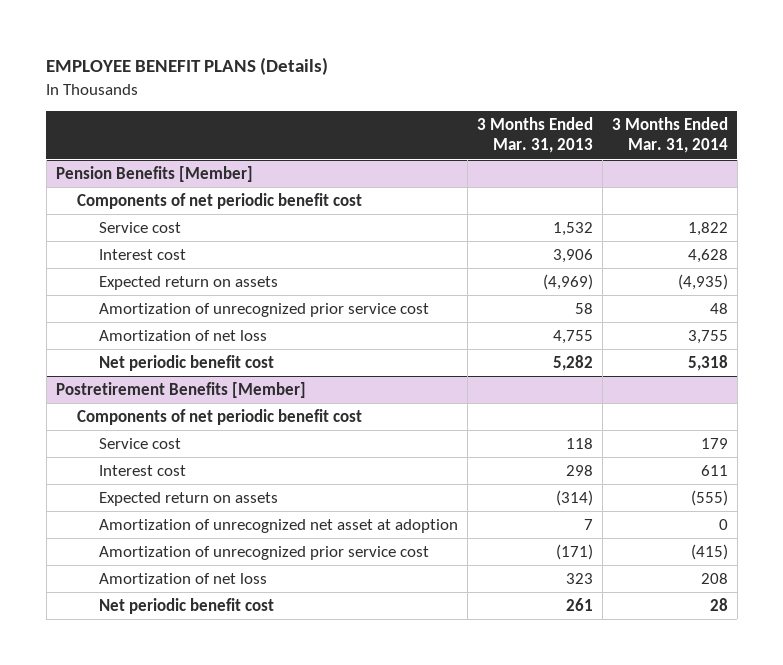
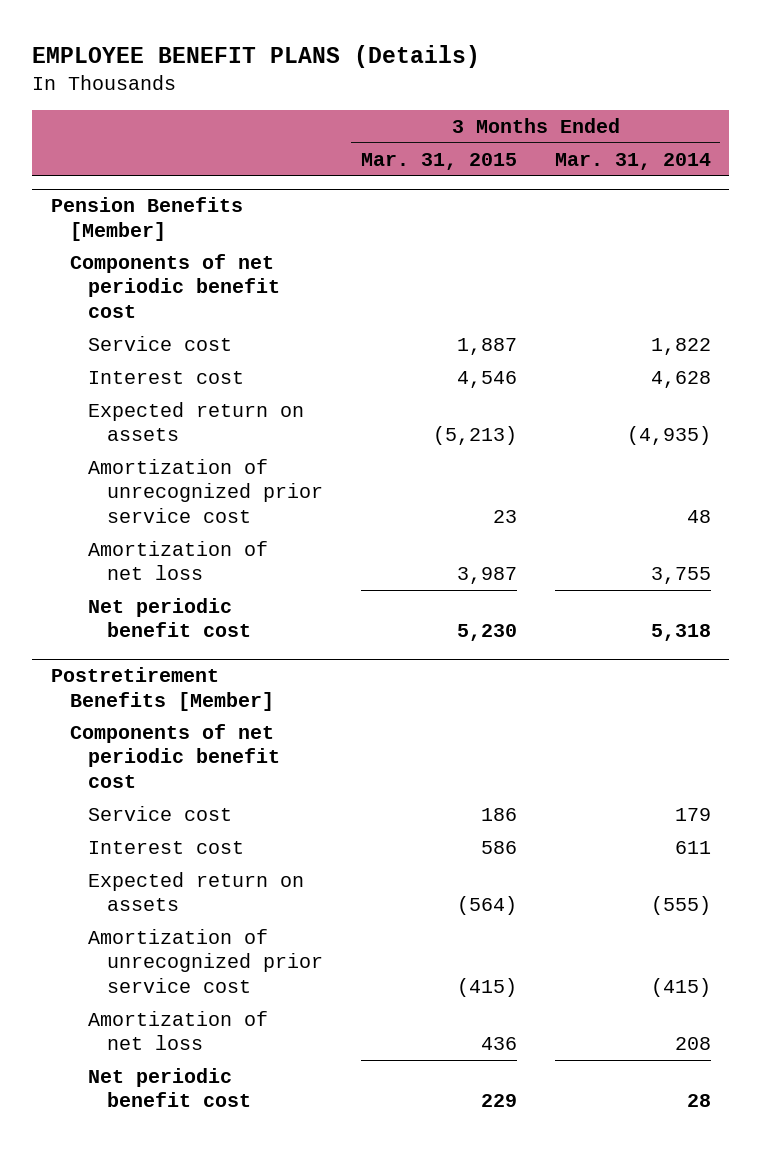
[476,117,593,154] 3 Months Ended Mar. 31, 2013 -> none
none -> [360,152,517,170] Mar. 31, 2015
[99,519,459,534] Amortization of unrecognized net asset at adoption -> none

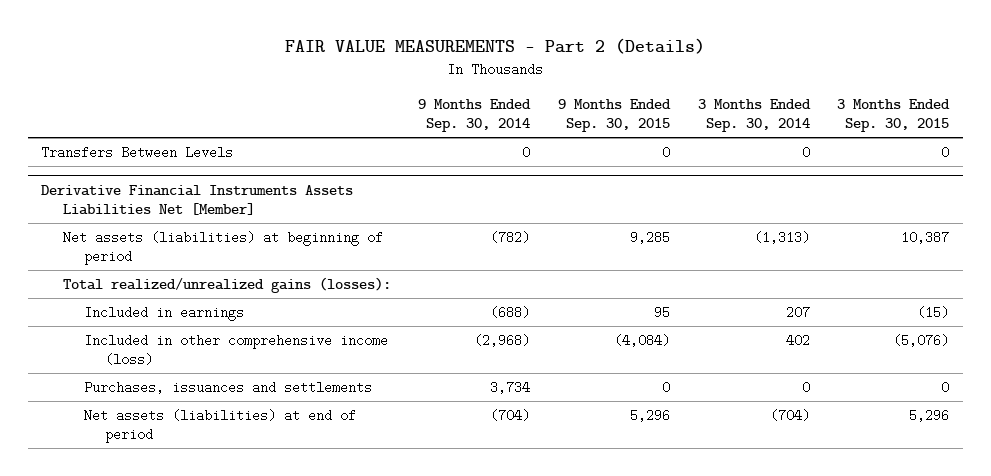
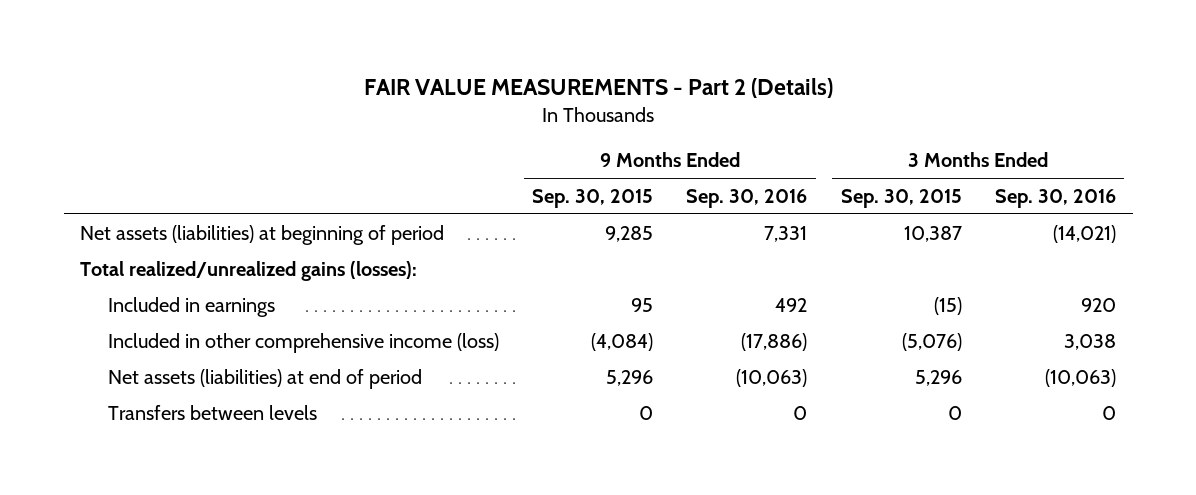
[418,98,532,133] 9 Months Ended Sep. 30, 2014 -> none
[697,98,811,133] 3 Months Ended Sep. 30, 2014 -> none
none -> [686,189,808,209] Sep. 30, 2016
none -> [994,189,1116,209] Sep. 30, 2016
[41,145,234,159] Transfers Between Levels -> none
[41,184,354,215] Derivative Financial Instruments Assets Liabilities Net [Member] -> none
[83,380,372,394] Purchases, issuances and settlements -> none
none -> [107,404,317,420] Transfers between levels

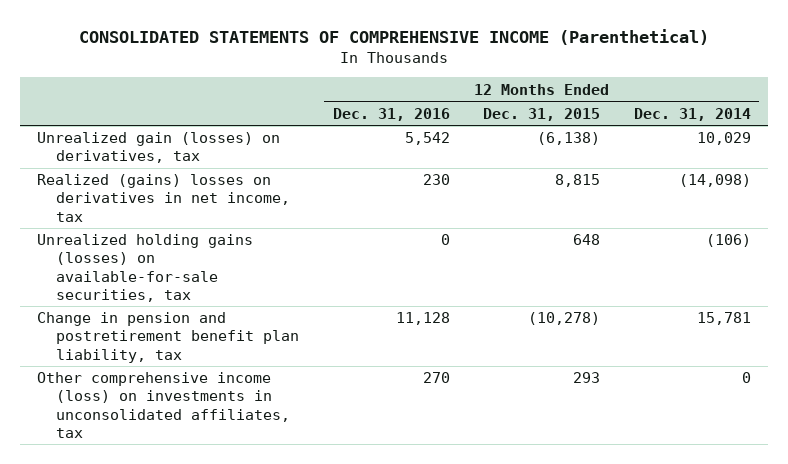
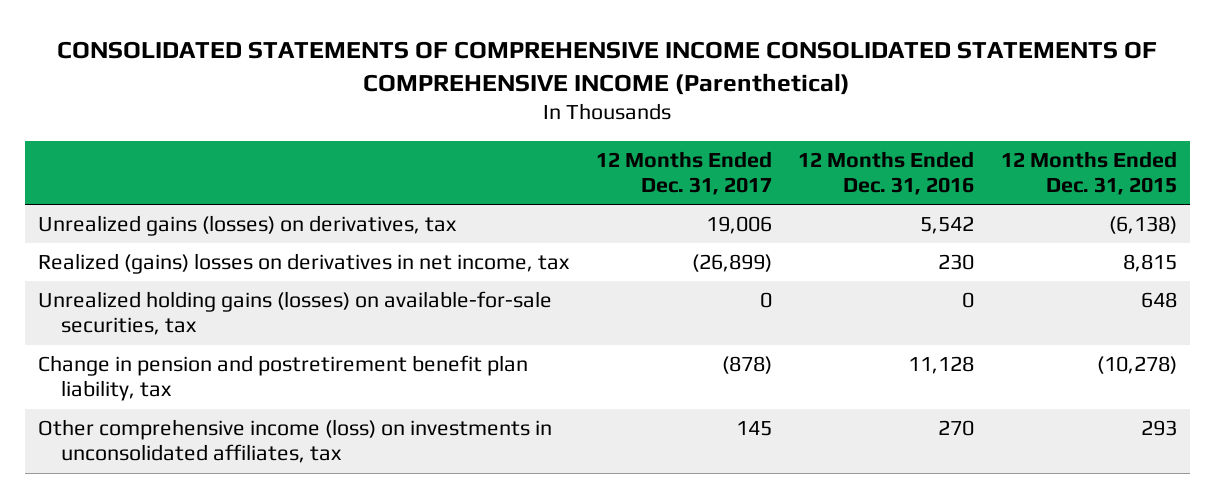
[78,28,709,45] CONSOLIDATED STATEMENTS OF COMPREHENSIVE INCOME (Parenthetical) -> [57,40,1158,95] CONSOLIDATED STATEMENTS OF COMPREHENSIVE INCOME CONSOLIDATED STATEMENTS OF COMPREHENSIVE INCOME (Parenthetical)
[633,107,751,121] Dec. 31, 2014 -> none
none -> [595,150,772,196] 12 Months Ended Dec. 31, 2017
[36,132,280,164] Unrealized gain (losses) on derivatives, tax -> [37,215,457,237] Unrealized gains (losses) on derivatives, tax

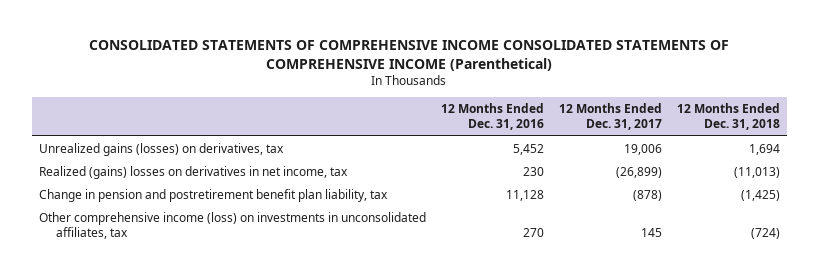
[1000,150,1177,196] 12 Months Ended Dec. 31, 2015 -> none
none -> [676,102,780,131] 12 Months Ended Dec. 31, 2018
[920,216,975,235] 5,542 -> [512,143,544,155] 5,452
[37,291,552,336] Unrealized holding gains (losses) on available-for-sale securities, tax -> none

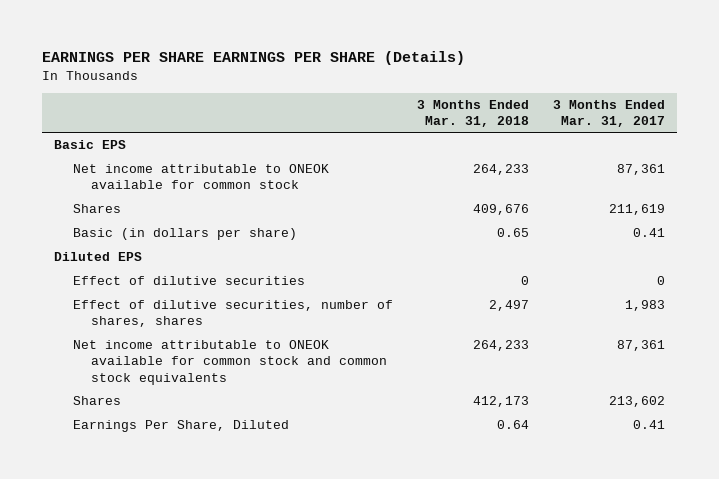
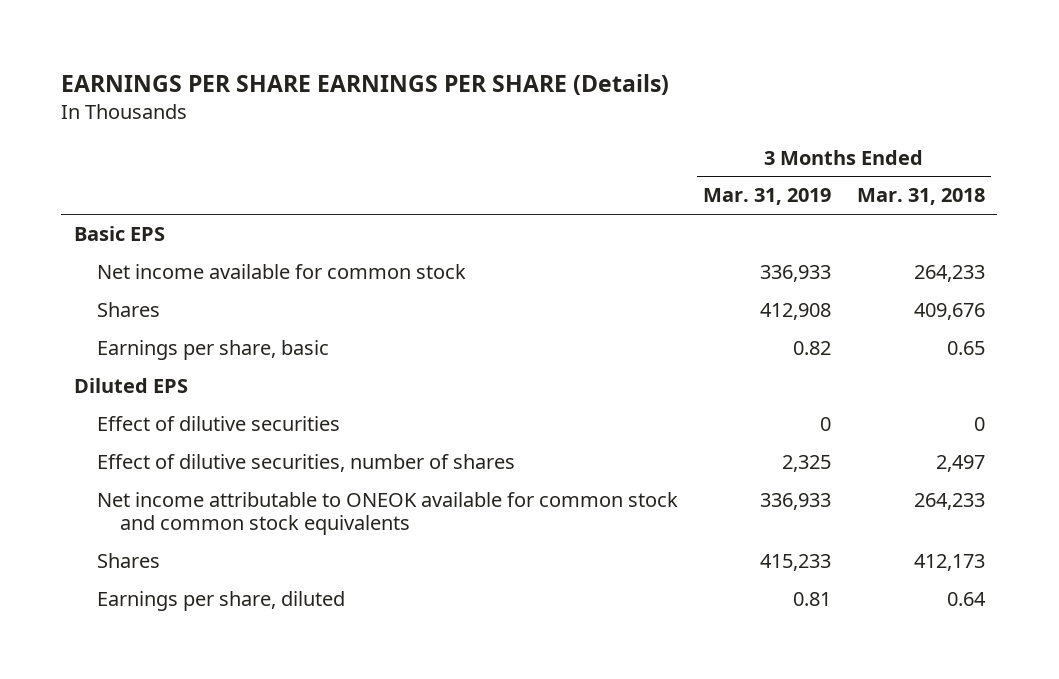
[552,99,665,127] 3 Months Ended Mar. 31, 2017 -> none
none -> [703,188,832,206] Mar. 31, 2019
[72,164,329,190] Net income attributable to ONEOK available for common stock -> [96,263,466,279] Net income available for common stock
[72,228,297,241] Basic (in dollars per share) -> [96,339,329,360] Earnings per share, basic
[72,300,393,328] Effect of dilutive securities, number of shares, shares -> [96,453,515,472] Effect of dilutive securities, number of shares
[72,420,289,433] Earnings Per Share, Diluted -> [96,590,345,611] Earnings per share, diluted

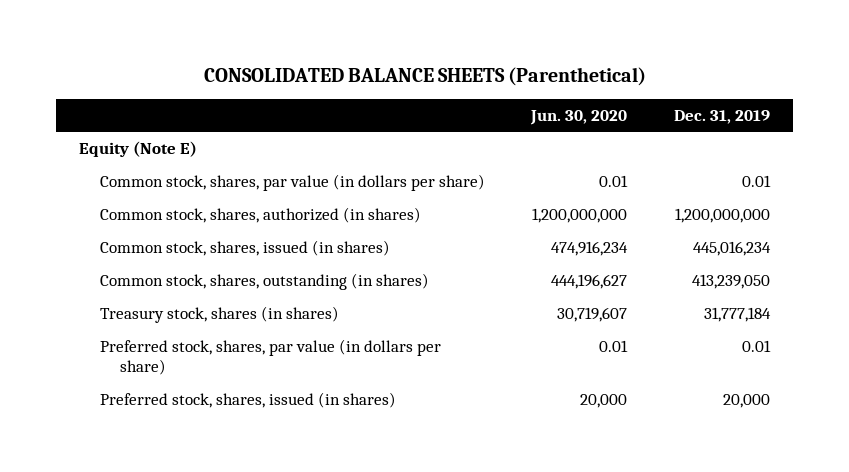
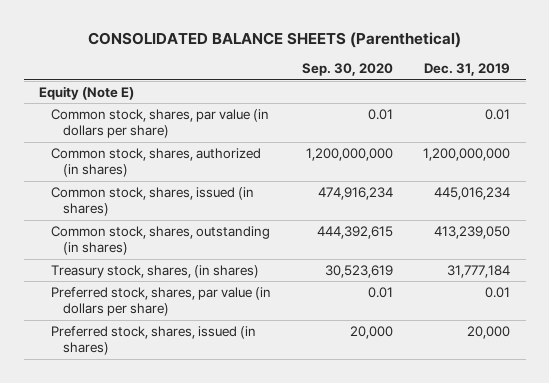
[530,109,628,125] Jun. 30, 2020 -> none
none -> [301,63,393,77] Sep. 30, 2020
[99,306,339,324] Treasury stock, shares (in shares) -> [50,264,259,278] Treasury stock, shares, (in shares)

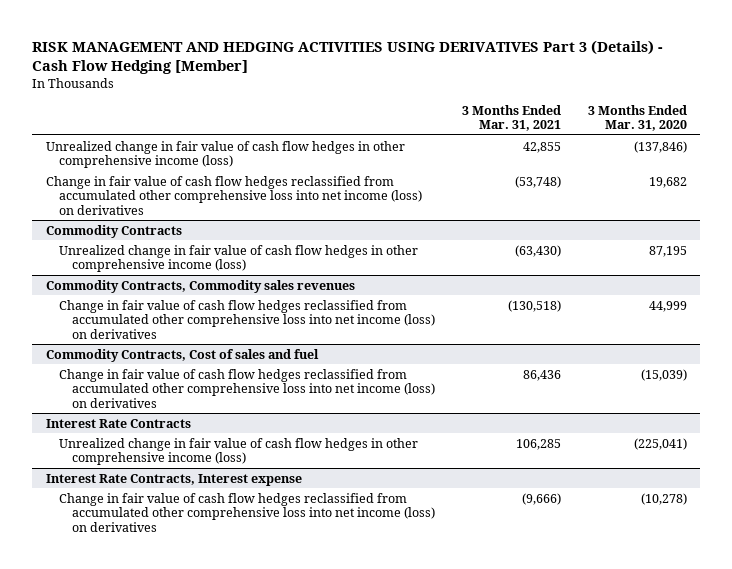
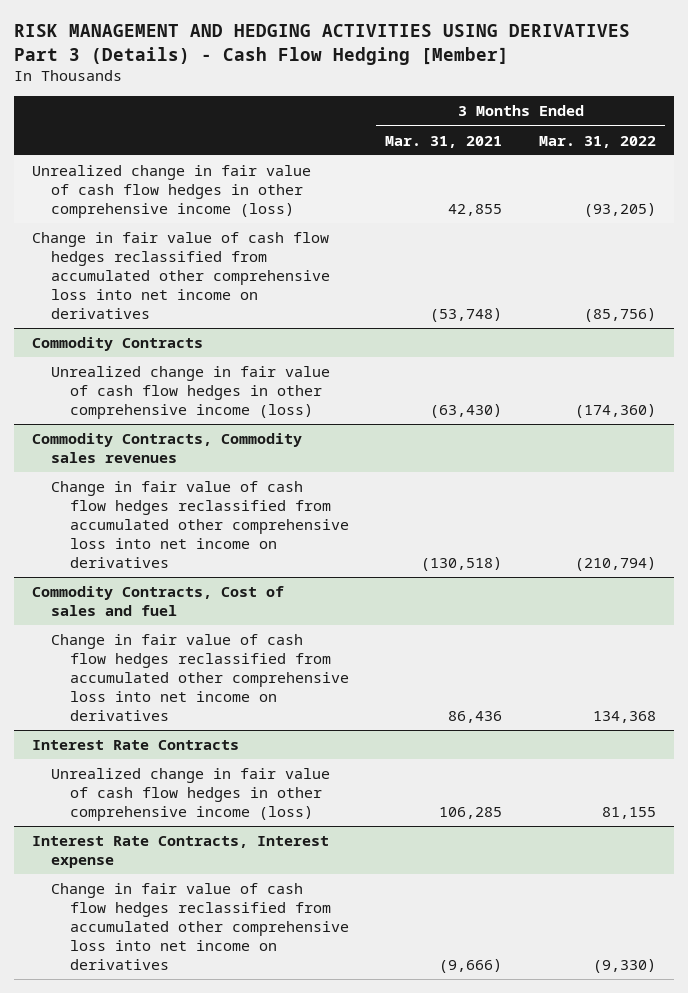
[587,104,687,132] 3 Months Ended Mar. 31, 2020 -> none
none -> [538,135,656,148] Mar. 31, 2022
[45,175,422,215] Change in fair value of cash flow hedges reclassified from accumulated other comprehensive loss into net income (loss) on derivatives -> [31,232,330,319] Change in fair value of cash flow hedges reclassified from accumulated other comprehensive loss into net income on derivatives
[58,299,436,339] Change in fair value of cash flow hedges reclassified from accumulated other comprehensive loss into net income (loss) on derivatives -> [50,481,349,568] Change in fair value of cash flow hedges reclassified from accumulated other comprehensive loss into net income on derivatives
[58,368,436,408] Change in fair value of cash flow hedges reclassified from accumulated other comprehensive loss into net income (loss) on derivatives -> [50,634,349,721] Change in fair value of cash flow hedges reclassified from accumulated other comprehensive loss into net income on derivatives
[58,492,436,532] Change in fair value of cash flow hedges reclassified from accumulated other comprehensive loss into net income (loss) on derivatives -> [50,883,349,970] Change in fair value of cash flow hedges reclassified from accumulated other comprehensive loss into net income on derivatives

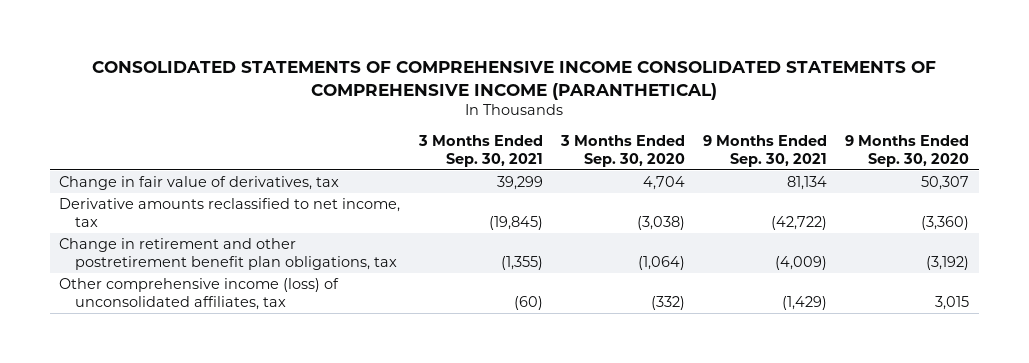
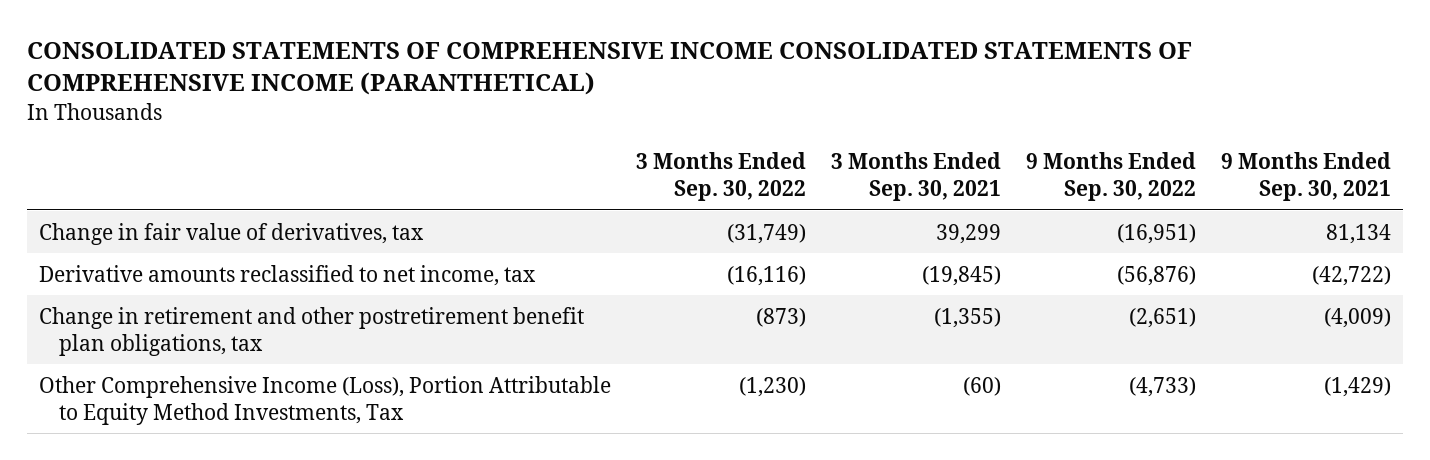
[559,135,685,168] 3 Months Ended Sep. 30, 2020 -> none
[845,135,970,168] 9 Months Ended Sep. 30, 2020 -> none
none -> [636,152,807,201] 3 Months Ended Sep. 30, 2022
none -> [1025,152,1196,201] 9 Months Ended Sep. 30, 2022
[59,277,340,311] Other comprehensive income (loss) of unconsolidated affiliates, tax -> [39,375,612,425] Other Comprehensive Income (Loss), Portion Attributable to Equity Method Investments, Tax

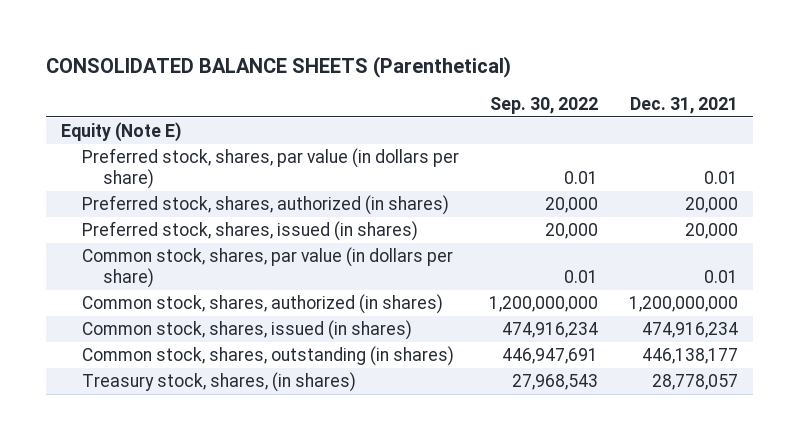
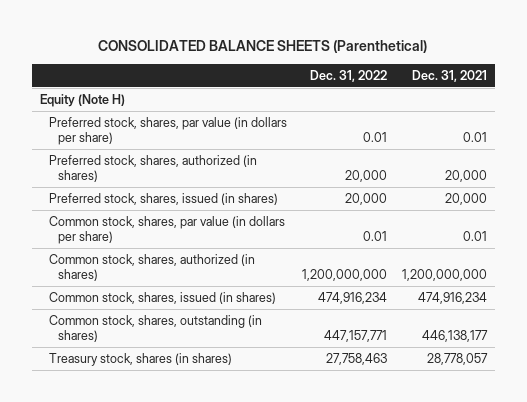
[490,96,599,114] Sep. 30, 2022 -> none
none -> [309,69,387,82] Dec. 31, 2022
[61,122,182,143] Equity (Note E) -> [39,94,125,108] Equity (Note H)
[81,372,356,393] Treasury stock, shares, (in shares) -> [48,353,232,367] Treasury stock, shares (in shares)

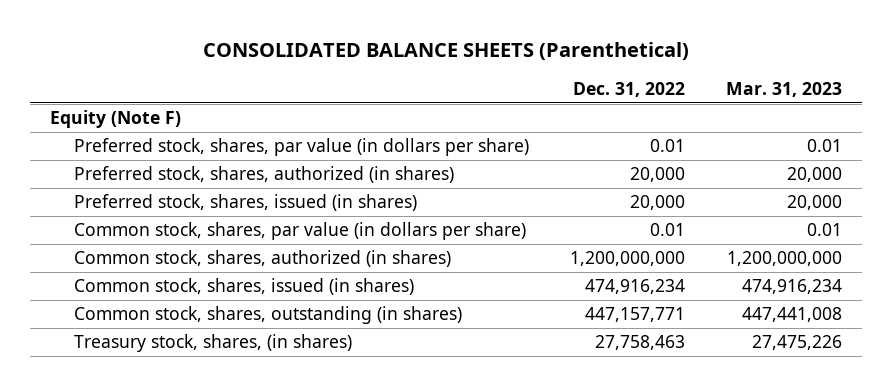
[412,69,488,82] Dec. 31, 2021 -> none
none -> [725,81,842,97] Mar. 31, 2023
[39,94,125,108] Equity (Note H) -> [50,110,182,129] Equity (Note F)
[48,353,232,367] Treasury stock, shares (in shares) -> [74,334,353,353] Treasury stock, shares, (in shares)

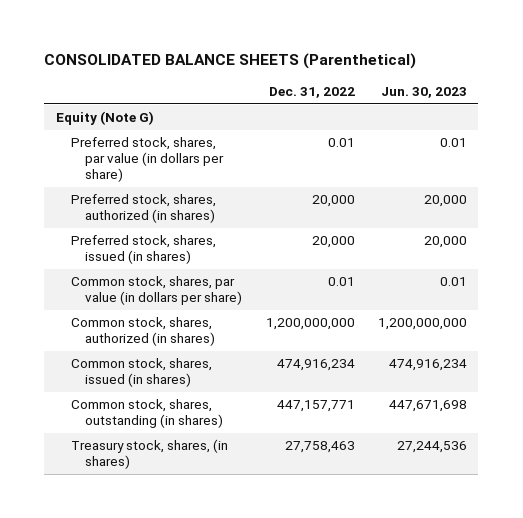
[725,81,842,97] Mar. 31, 2023 -> none
none -> [380,87,467,99] Jun. 30, 2023
[50,110,182,129] Equity (Note F) -> [55,111,154,126] Equity (Note G)

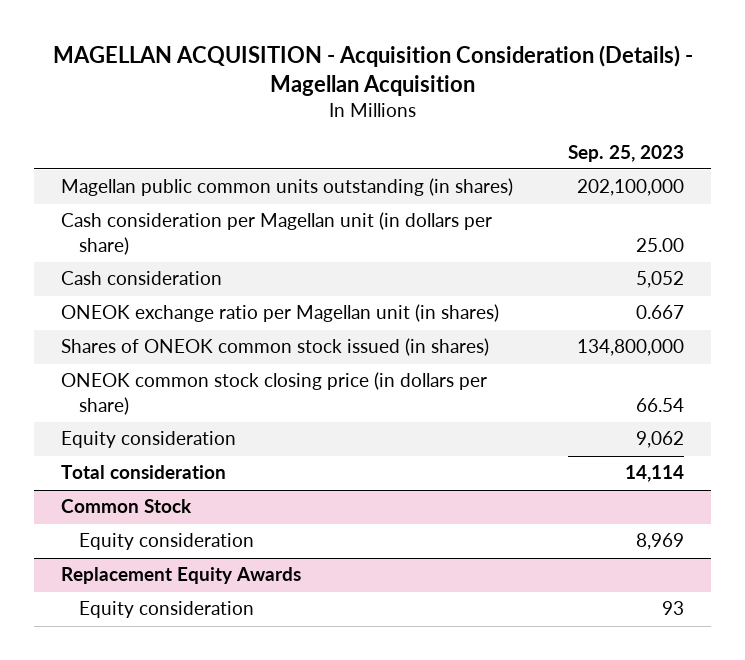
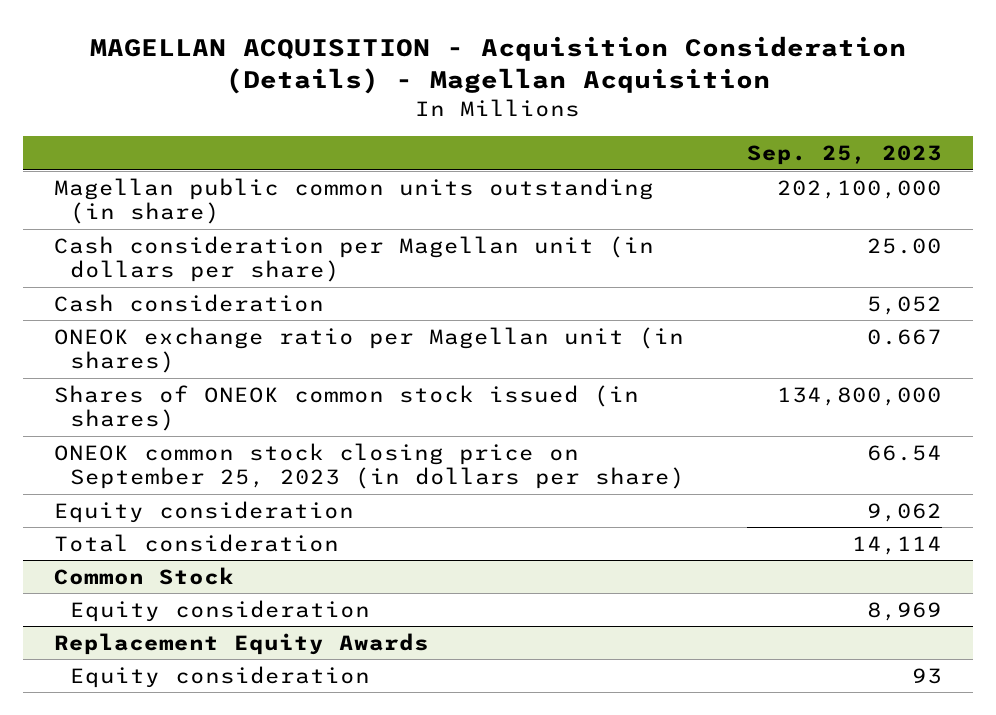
[61,178,514,197] Magellan public common units outstanding (in shares) -> [54,177,655,225] Magellan public common units outstanding (in share)
[61,372,488,415] ONEOK common stock closing price (in dollars per share) -> [54,442,685,490] ONEOK common stock closing price on September 25, 2023 (in dollars per share)

